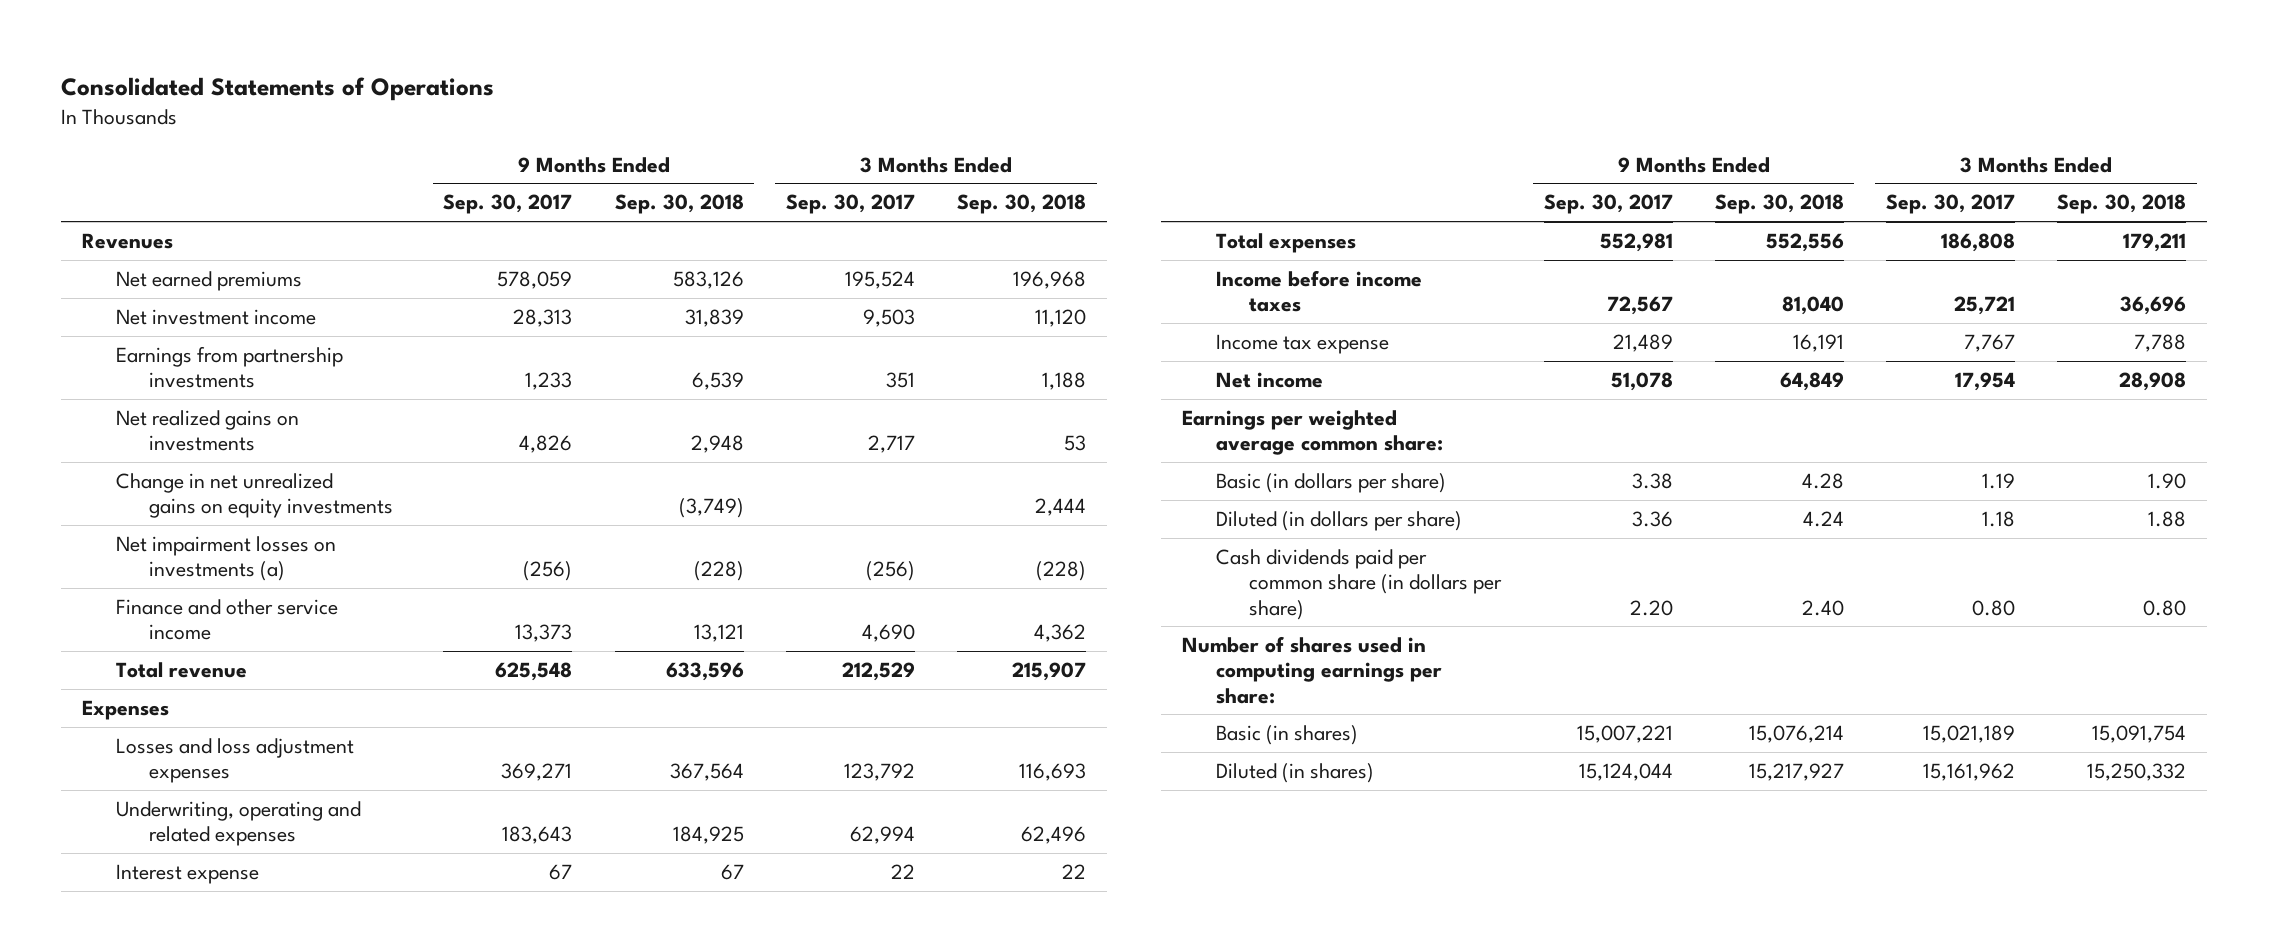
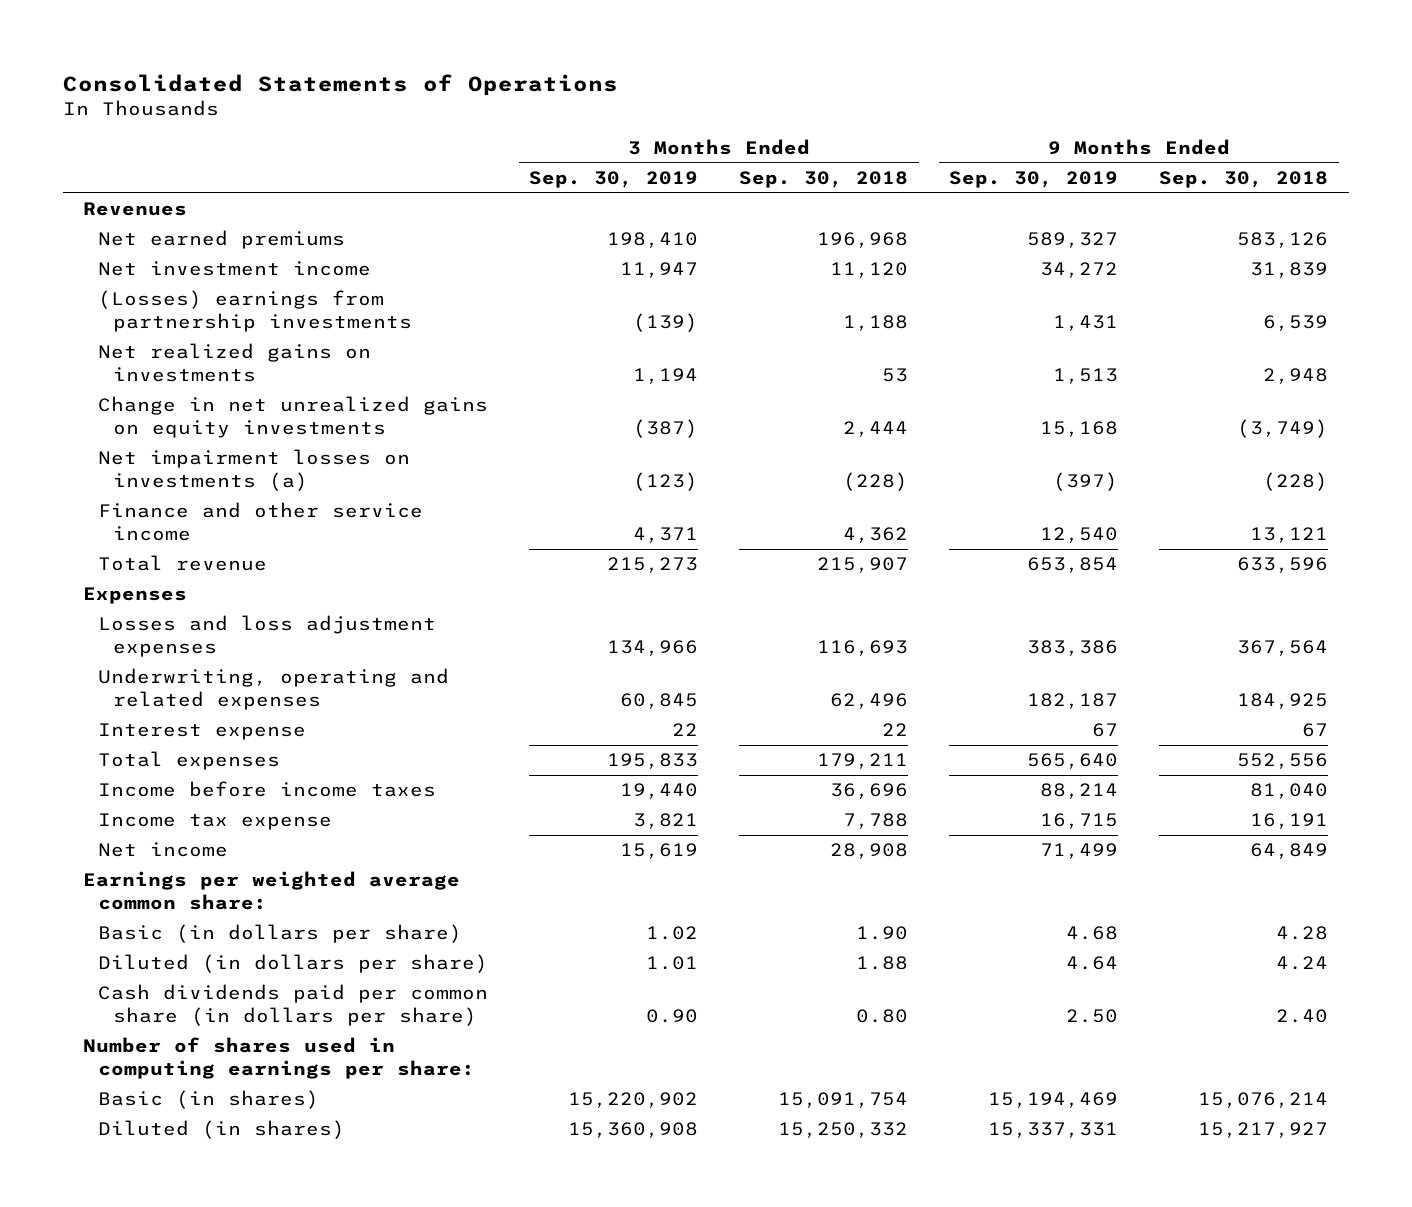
[443,194,573,215] Sep. 30, 2017 -> none
[785,194,915,215] Sep. 30, 2017 -> none
none -> [529,171,699,189] Sep. 30, 2019
none -> [949,171,1119,189] Sep. 30, 2019
[115,346,343,389] Earnings from partnership investments -> [98,290,412,333] (Losses) earnings from partnership investments

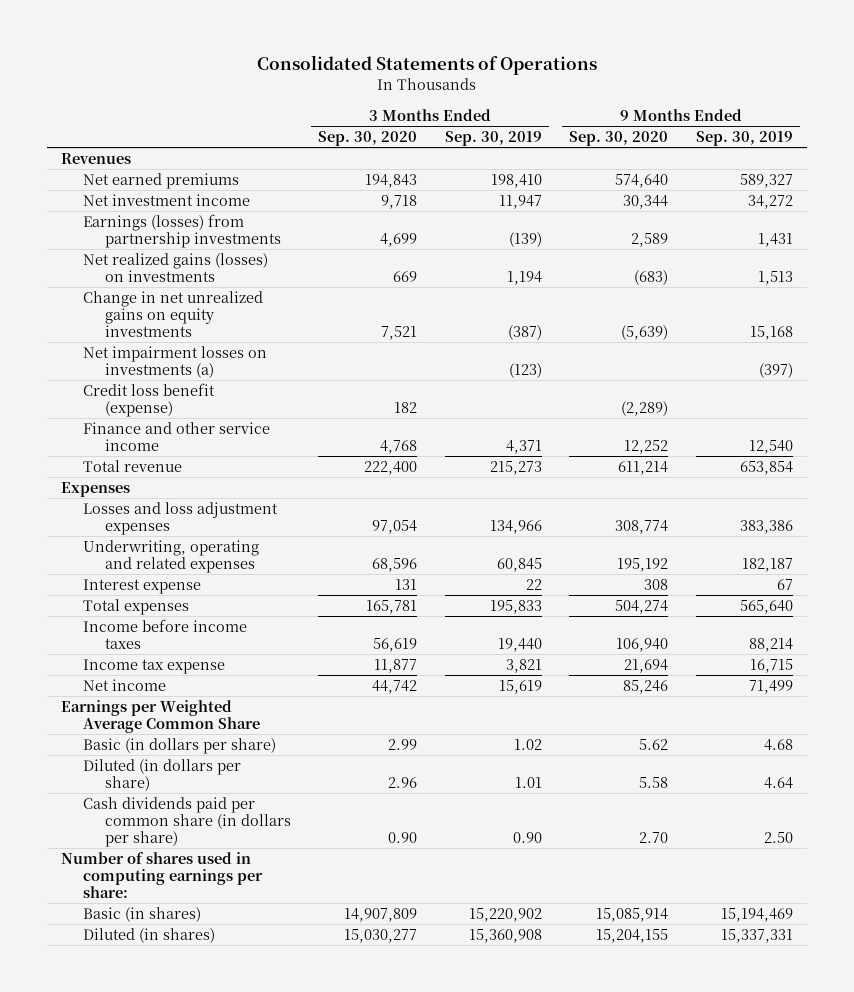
[739,171,909,189] Sep. 30, 2018 -> none
[1159,171,1329,189] Sep. 30, 2018 -> none
none -> [318,130,418,146] Sep. 30, 2020
none -> [569,130,669,146] Sep. 30, 2020
[98,290,412,333] (Losses) earnings from partnership investments -> [82,213,281,248] Earnings (losses) from partnership investments
[98,343,372,383] Net realized gains on investments -> [82,252,268,282] Net realized gains (losses) on investments
none -> [82,382,215,417] Credit loss benefit (expense)
[83,871,461,911] Earnings per weighted average common share: -> [61,699,260,733] Earnings per Weighted Average Common Share

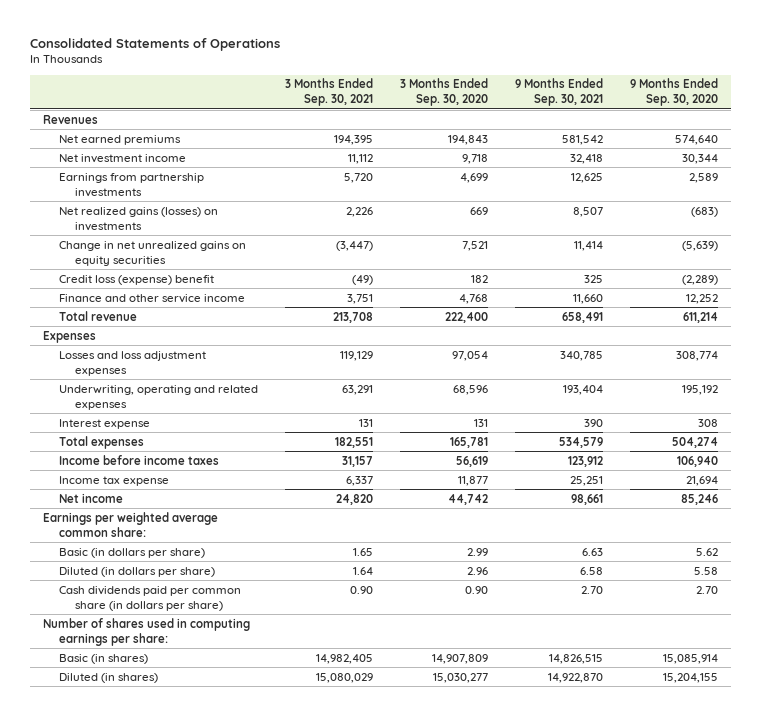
[444,130,542,146] Sep. 30, 2019 -> none
[695,130,793,146] Sep. 30, 2019 -> none
none -> [284,78,373,107] 3 Months Ended Sep. 30, 2021
none -> [514,78,603,107] 9 Months Ended Sep. 30, 2021
[82,213,281,248] Earnings (losses) from partnership investments -> [58,172,204,197] Earnings from partnership investments
[82,345,267,378] Net impairment losses on investments (a) -> none
[82,290,263,337] Change in net unrealized gains on equity investments -> [58,240,246,266] Change in net unrealized gains on equity securities
[82,382,215,417] Credit loss benefit (expense) -> [58,274,214,285] Credit loss (expense) benefit
[61,699,260,733] Earnings per Weighted Average Common Share -> [43,511,219,537] Earnings per weighted average common share:

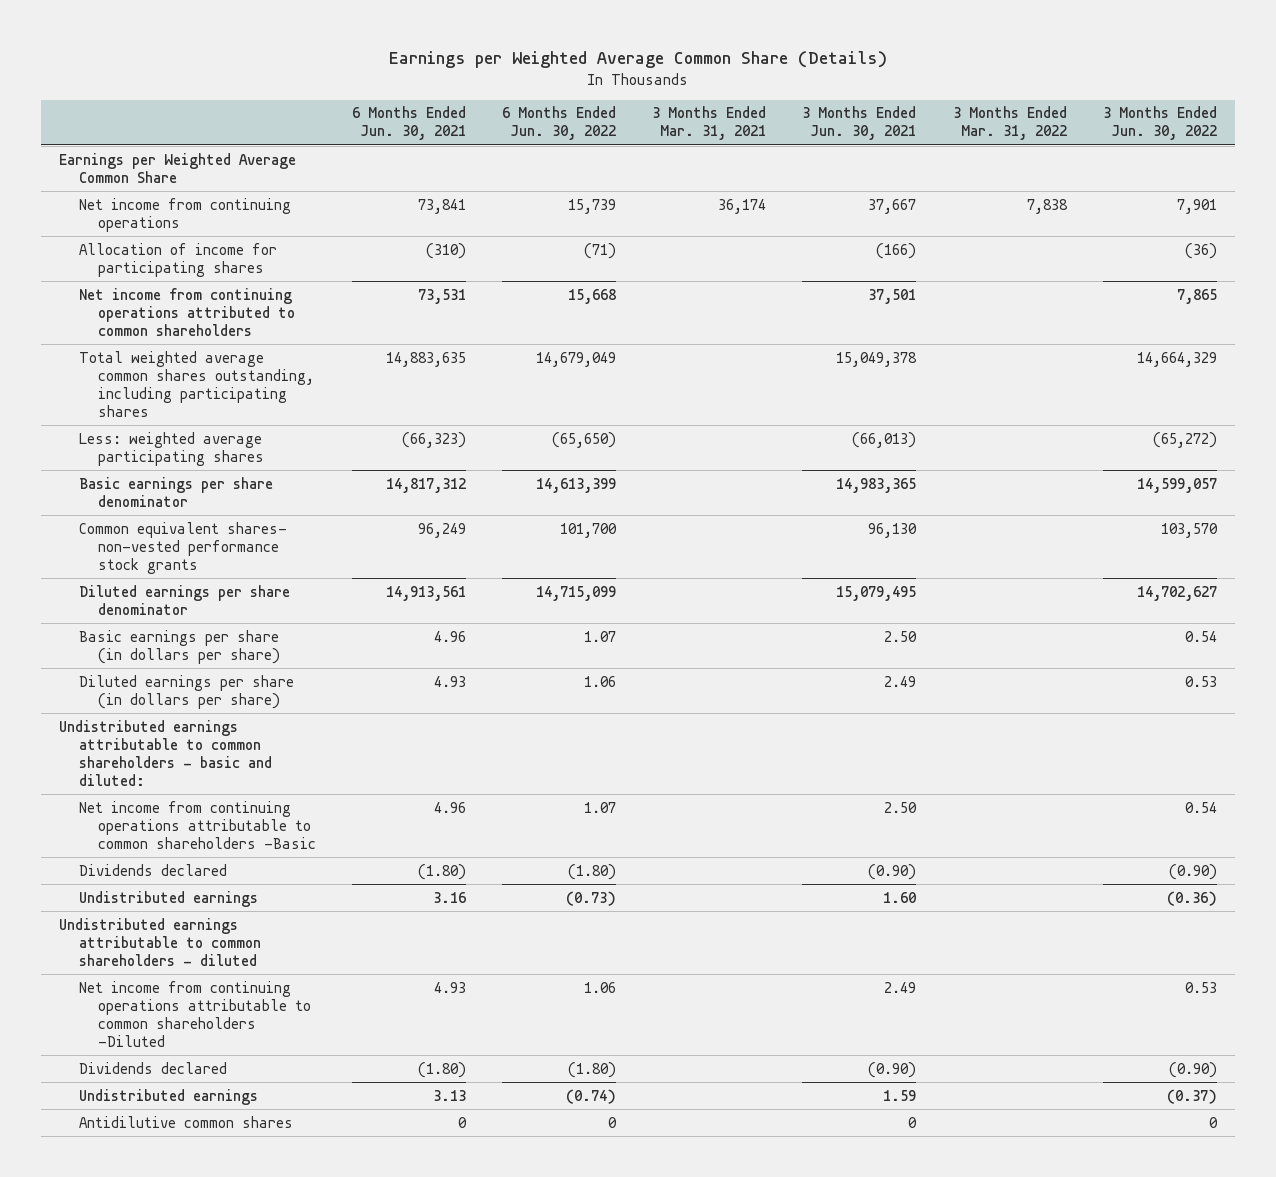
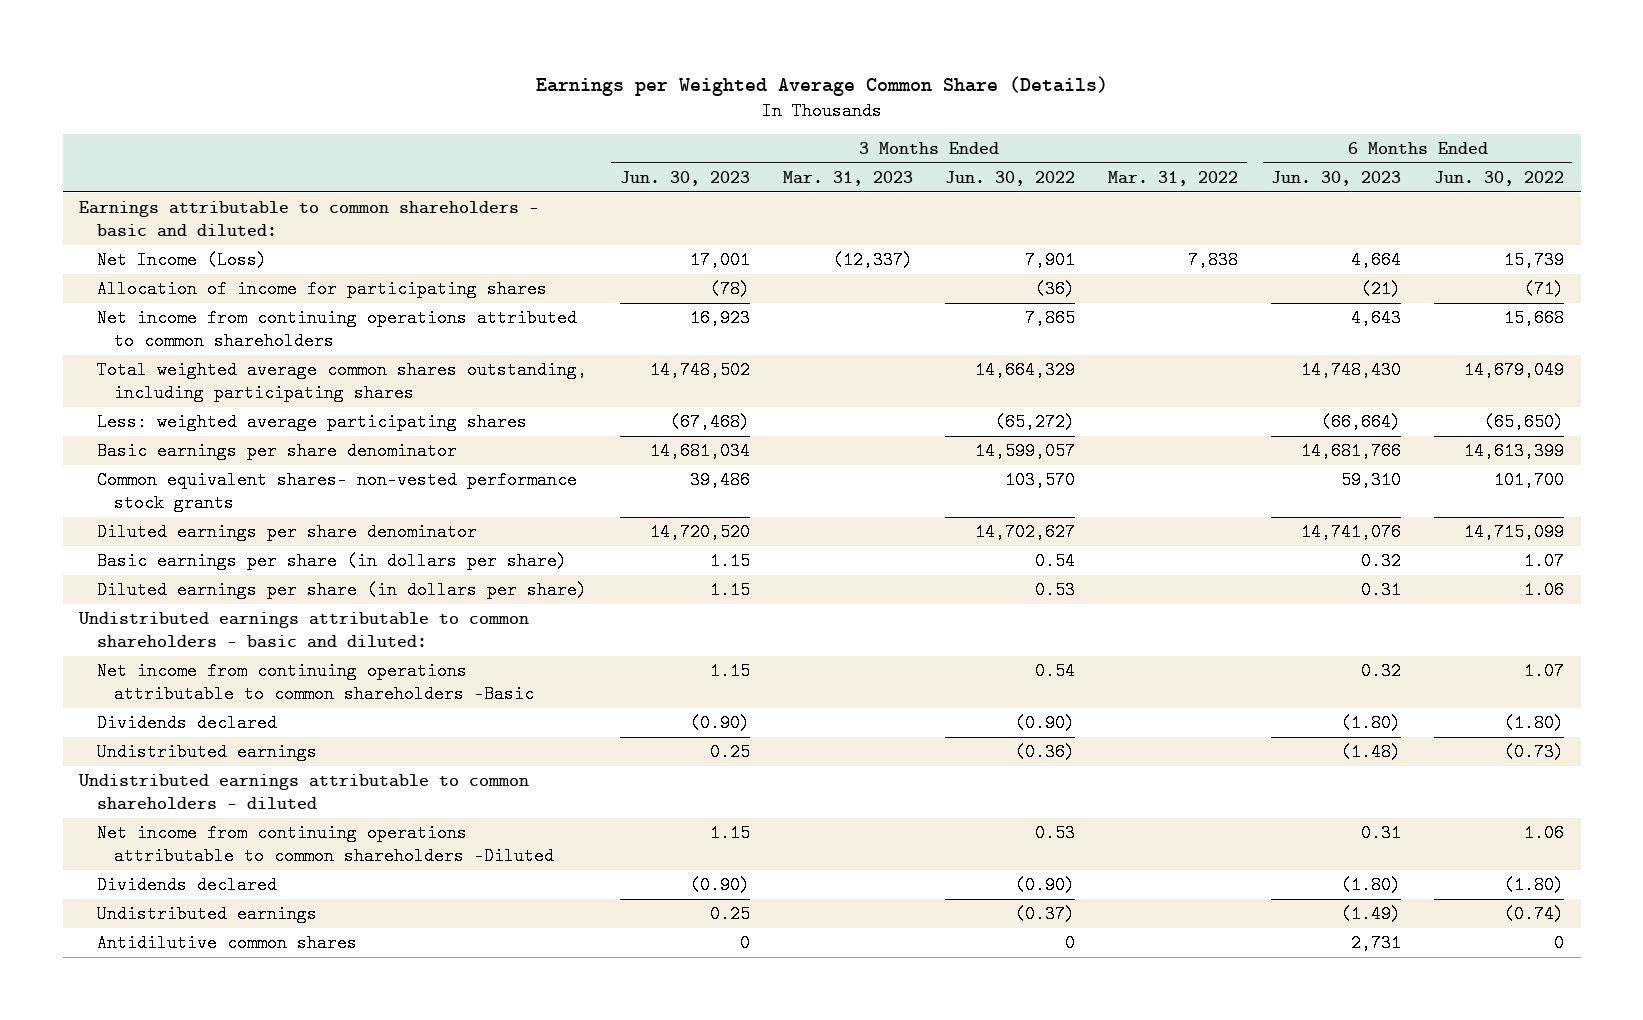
[352,106,467,141] 6 Months Ended Jun. 30, 2021 -> none
[652,106,767,141] 3 Months Ended Mar. 31, 2021 -> none
[802,106,917,141] 3 Months Ended Jun. 30, 2021 -> none
none -> [619,170,750,186] Jun. 30, 2023
none -> [782,170,913,186] Mar. 31, 2023
none -> [1271,170,1402,186] Jun. 30, 2023
[59,152,297,183] Earnings per Weighted Average Common Share -> [79,200,540,237] Earnings attributable to common shareholders - basic and diluted:
[78,197,291,232] Net income from continuing operations -> [96,250,267,269] Net Income (Loss)

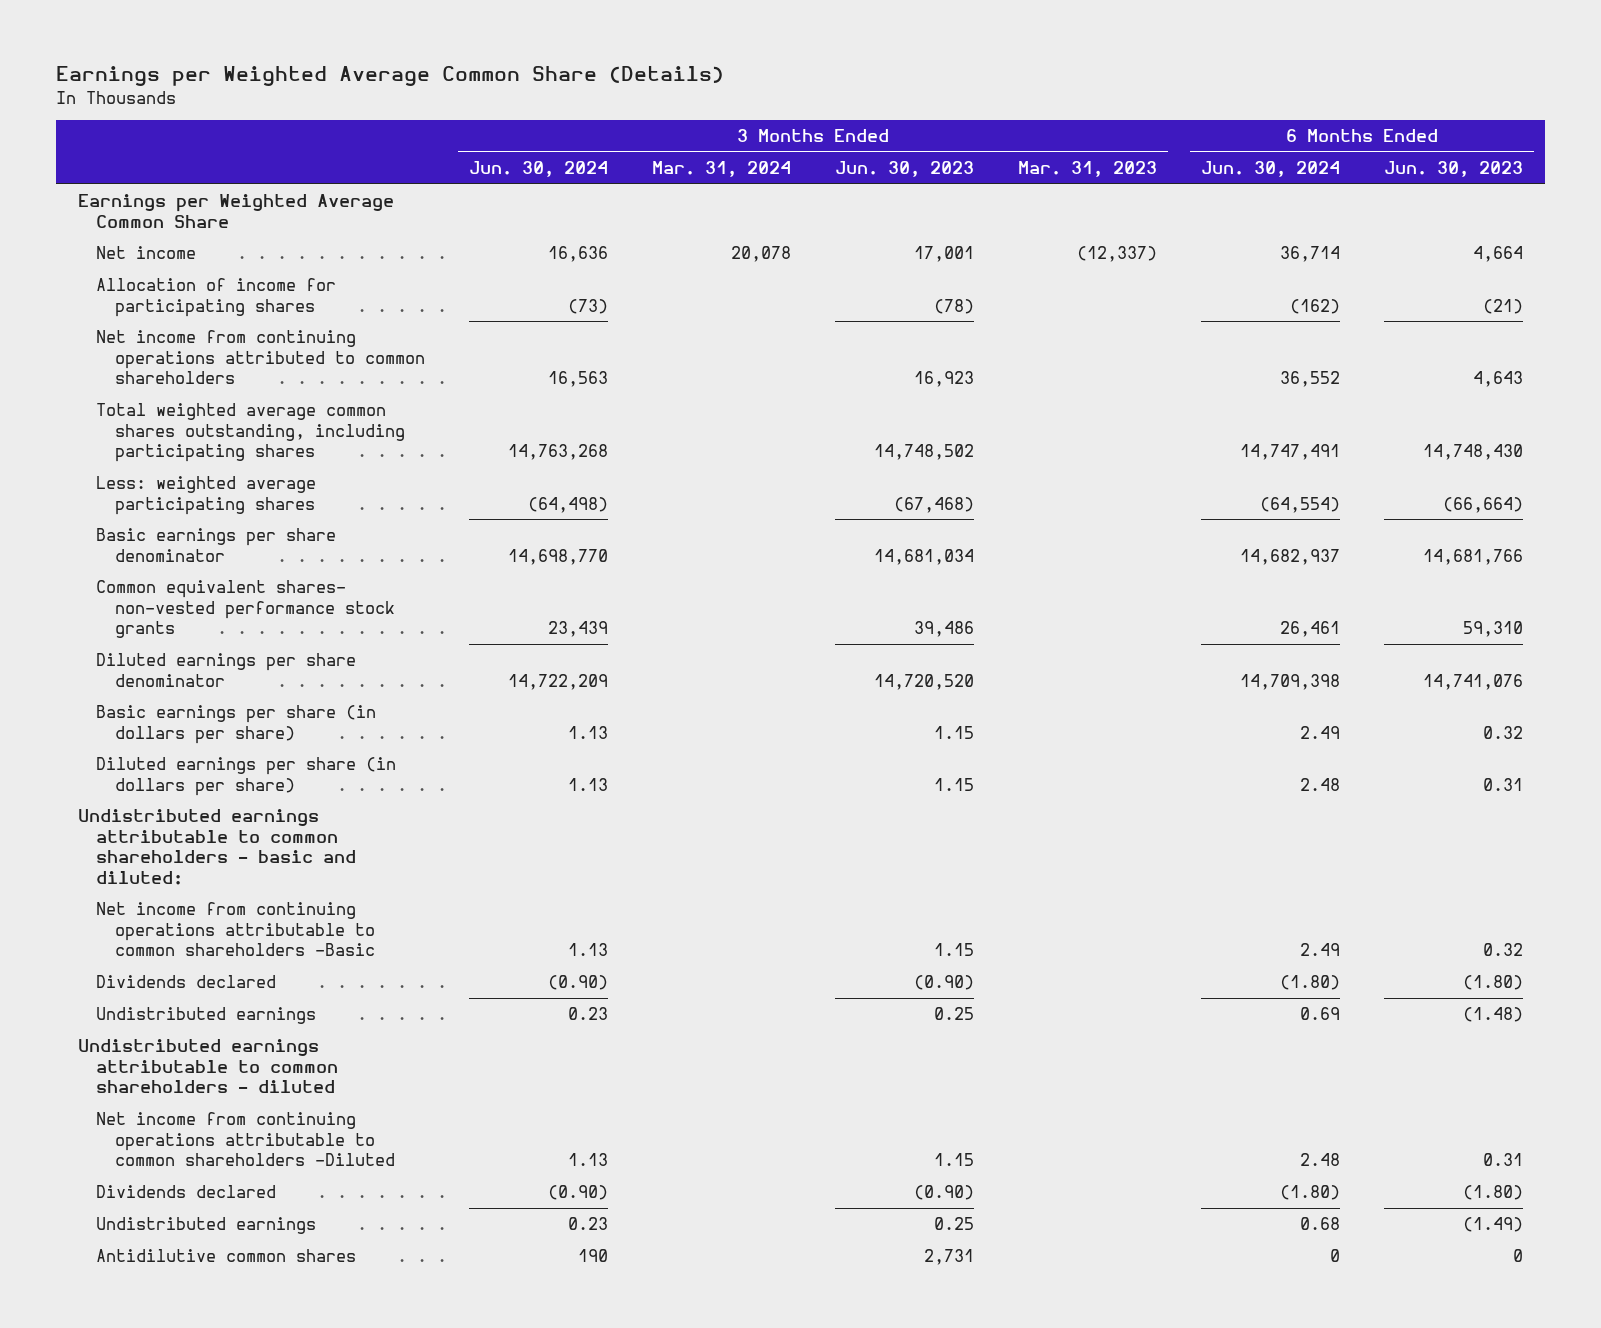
[945,170,1076,186] Jun. 30, 2022 -> none
[1108,170,1239,186] Mar. 31, 2022 -> none
[1434,170,1565,186] Jun. 30, 2022 -> none
none -> [468,161,608,178] Jun. 30, 2024
none -> [651,161,791,178] Mar. 31, 2024
none -> [1200,161,1340,178] Jun. 30, 2024
[79,200,540,237] Earnings attributable to common shareholders - basic and diluted: -> [77,194,394,228] Earnings per Weighted Average Common Share
[96,250,267,269] Net Income (Loss) -> [96,246,197,260] Net income
[739,933,750,952] 0 -> [923,1249,974,1266] 2,731
[1351,933,1402,952] 2,731 -> [1512,1249,1523,1263] 0

